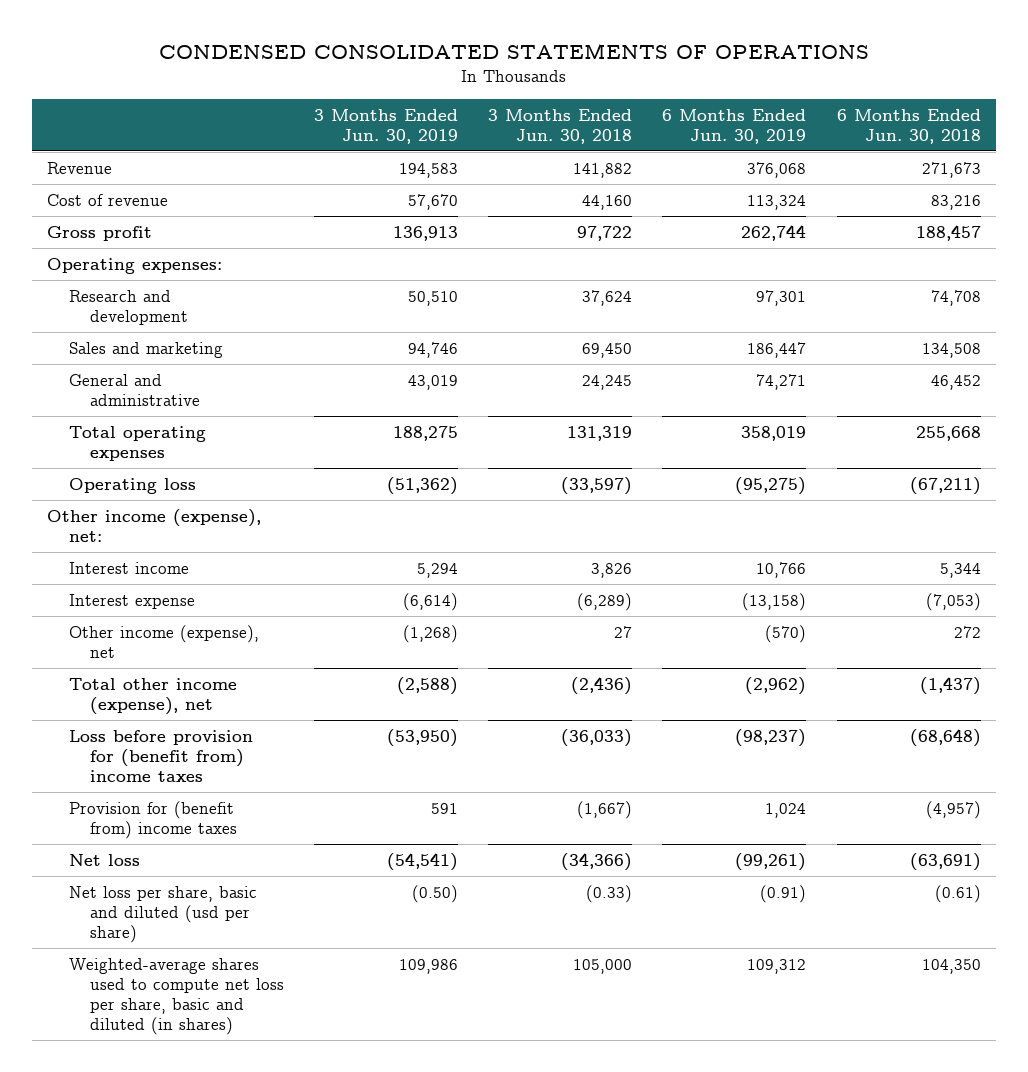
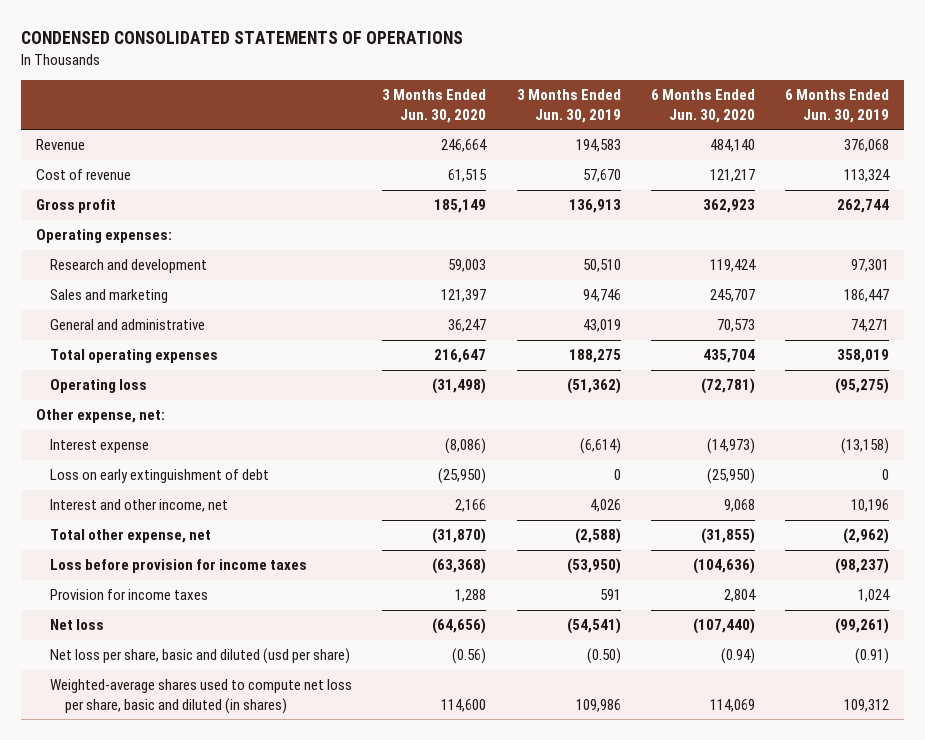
[488,108,633,145] 3 Months Ended Jun. 30, 2018 -> none
[836,108,981,145] 6 Months Ended Jun. 30, 2018 -> none
none -> [382,89,487,123] 3 Months Ended Jun. 30, 2020
none -> [650,89,755,123] 6 Months Ended Jun. 30, 2020
[68,561,189,574] Interest income -> none
[47,508,262,542] Other income (expense), net: -> [35,409,165,424] Other expense, net:
none -> [50,469,270,484] Loss on early extinguishment of debt
[68,624,259,658] Other income (expense), net -> [50,499,229,513] Interest and other income, net
[403,624,459,643] (1,268) -> [589,499,621,513] 4,026
[765,624,807,643] (570) -> [851,499,890,513] 10,196
[68,677,237,715] Total other income (expense), net -> [50,529,212,544] Total other expense, net
[68,729,253,782] Loss before provision for (benefit from) income taxes -> [50,559,308,574] Loss before provision for income taxes
[68,800,238,839] Provision for (benefit from) income taxes -> [50,589,209,601] Provision for income taxes

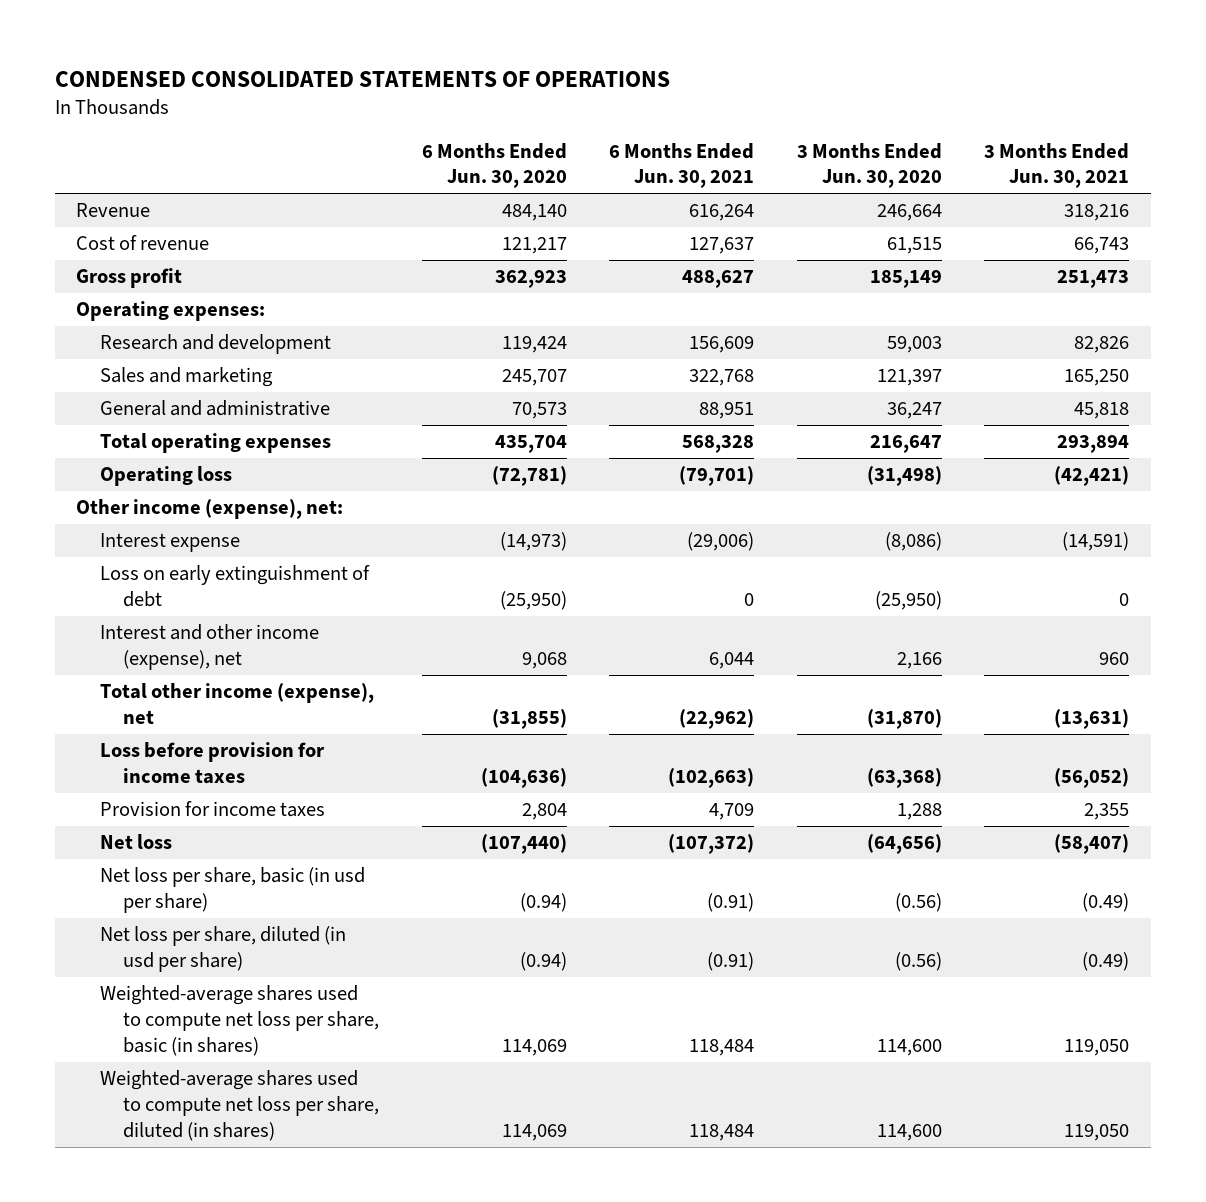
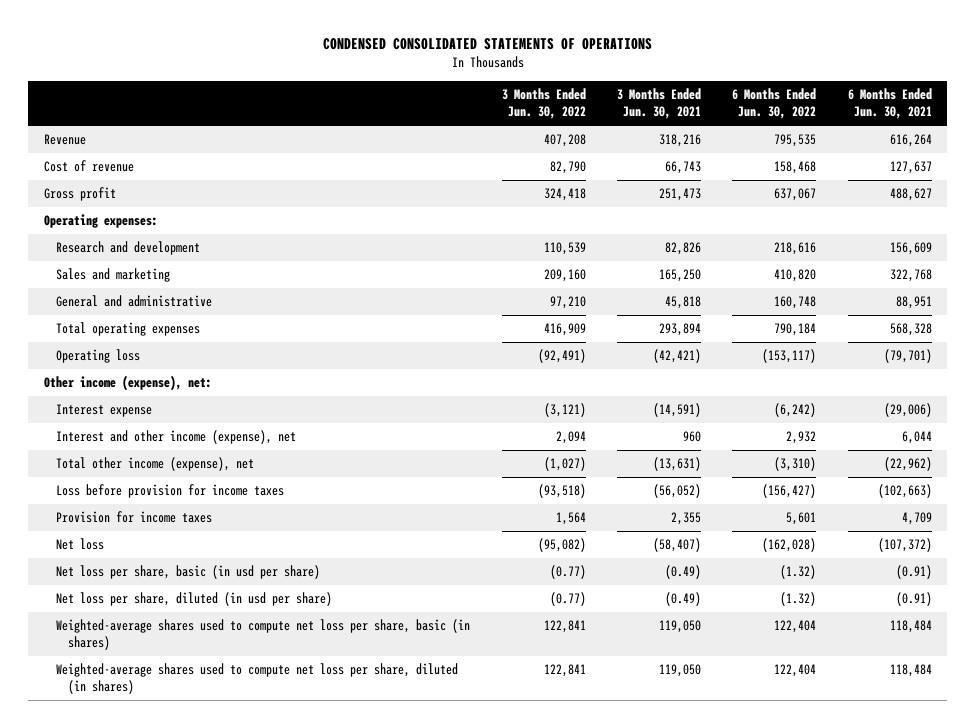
[421,142,567,189] 6 Months Ended Jun. 30, 2020 -> none
[796,142,942,189] 3 Months Ended Jun. 30, 2020 -> none
none -> [501,88,586,120] 3 Months Ended Jun. 30, 2022
none -> [732,88,817,120] 6 Months Ended Jun. 30, 2022
[99,565,370,608] Loss on early extinguishment of debt -> none

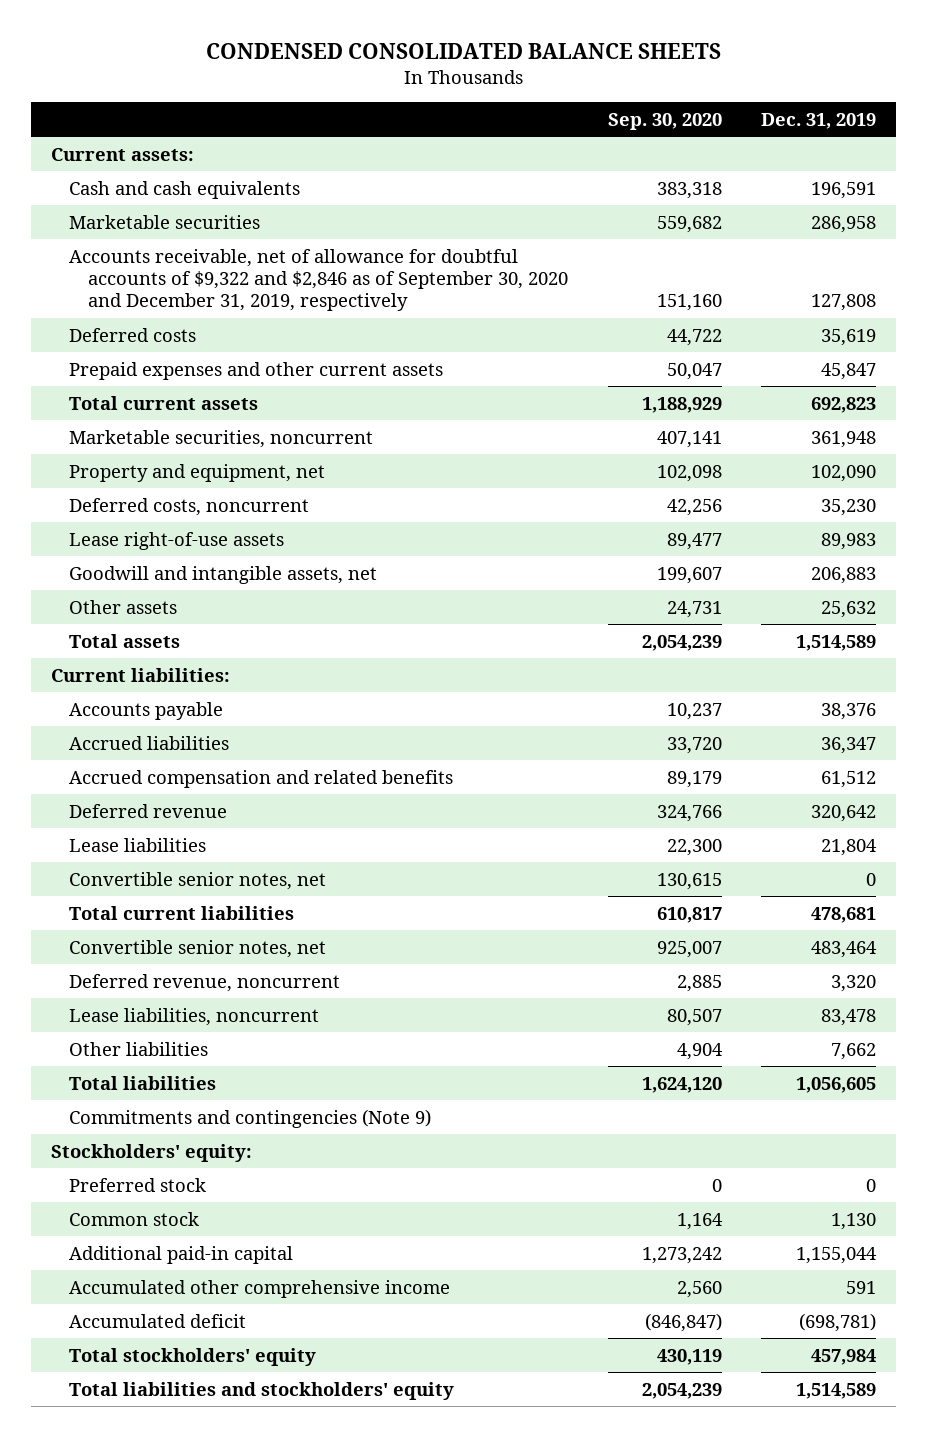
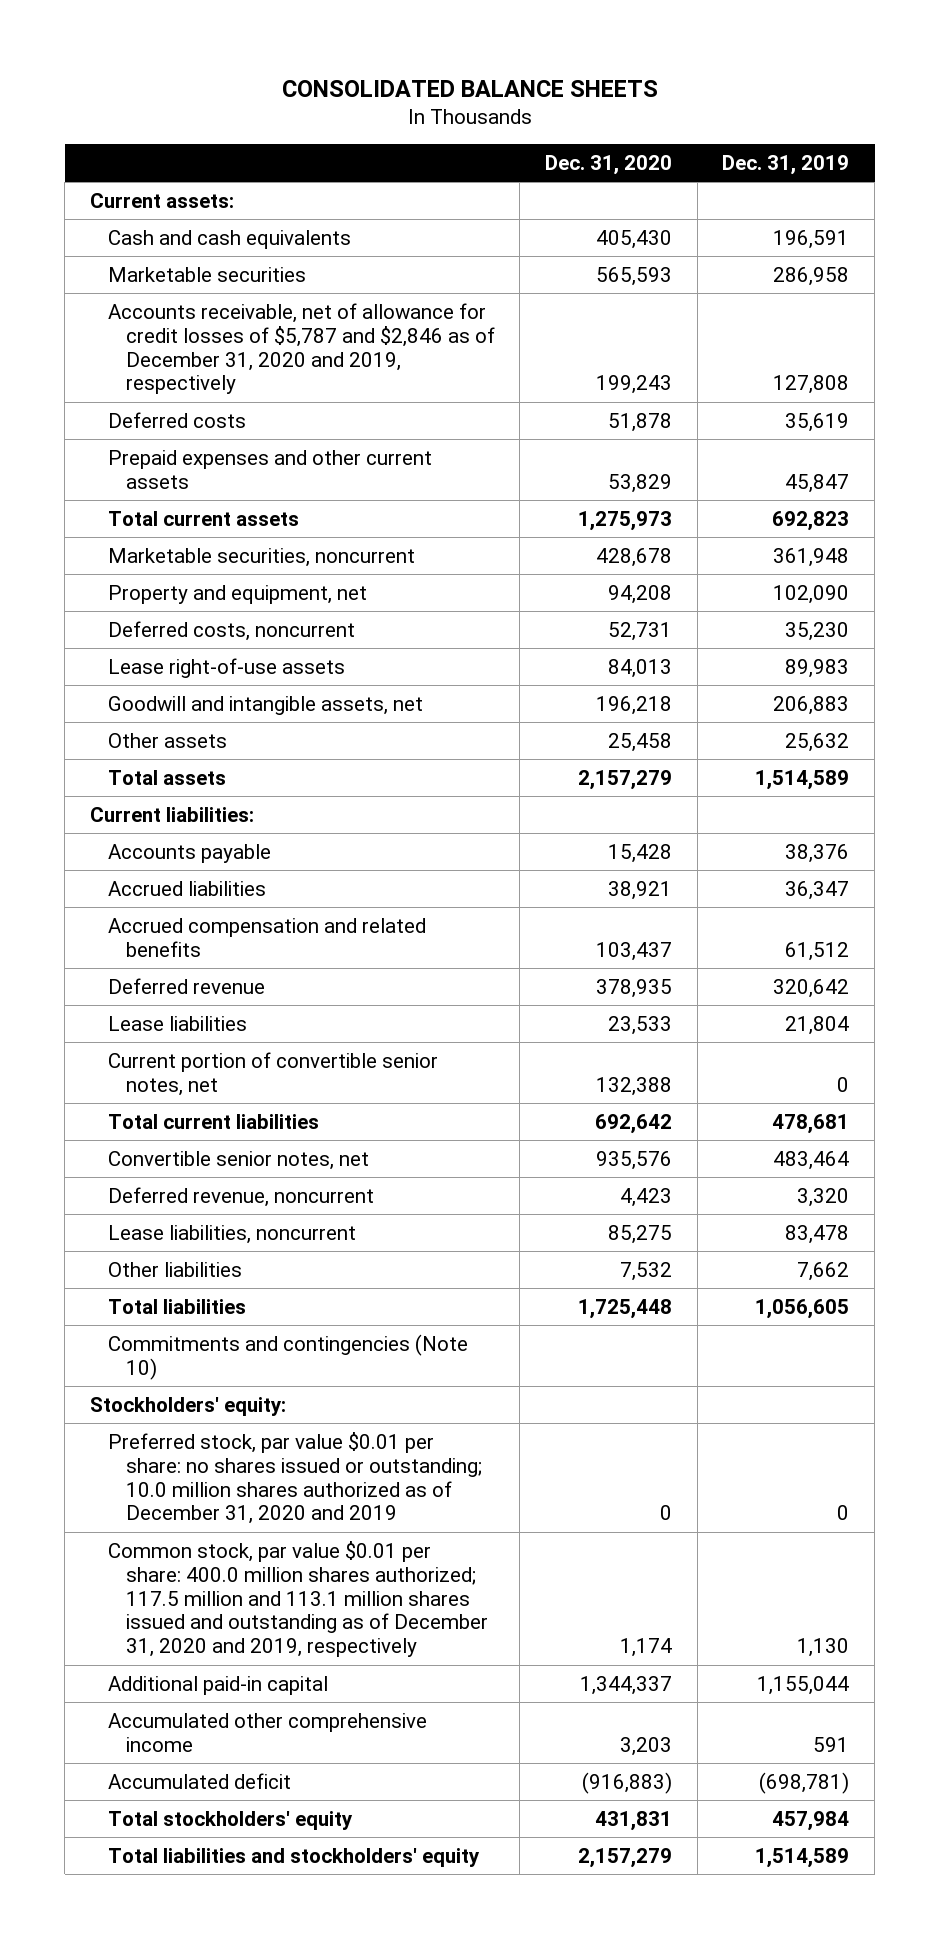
[205,43,721,60] CONDENSED CONSOLIDATED BALANCE SHEETS -> [281,79,658,97] CONSOLIDATED BALANCE SHEETS
[607,112,722,130] Sep. 30, 2020 -> none
none -> [545,155,673,176] Dec. 31, 2020
[69,248,568,312] Accounts receivable, net of allowance for doubtful accounts of $9,322 and $2,846 as of September 30, 2020 and December 31, 2019, respectively -> [107,302,495,395] Accounts receivable, net of allowance for credit losses of $5,787 and $2,846 as of December 31, 2020 and 2019, respectively
[69,871,327,890] Convertible senior notes, net -> [107,1051,438,1096] Current portion of convertible senior notes, net
[69,1108,432,1128] Commitments and contingencies (Note 9) -> [107,1333,468,1380] Commitments and contingencies (Note 10)
[69,1177,207,1192] Preferred stock -> [107,1431,482,1525] Preferred stock, par value $0.01 per share: no shares issued or outstanding; 10.0 million shares authorized as of December 31, 2020 and 2019
[69,1211,200,1226] Common stock -> [107,1540,488,1658] Common stock, par value $0.01 per share: 400.0 million shares authorized; 117.5 million and 113.1 million shares issued and outstanding as of December 31, 2020 and 2019, respectively

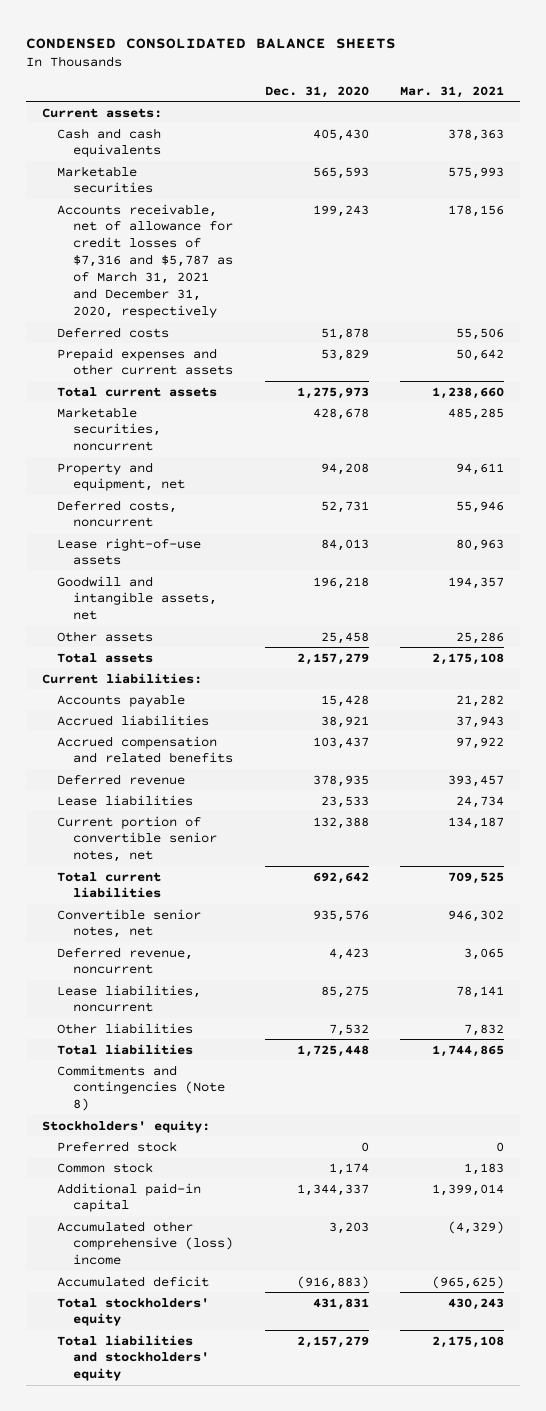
[281,79,658,97] CONSOLIDATED BALANCE SHEETS -> [25,37,396,49] CONDENSED CONSOLIDATED BALANCE SHEETS
[722,155,850,176] Dec. 31, 2019 -> none
none -> [400,85,505,98] Mar. 31, 2021
[107,302,495,395] Accounts receivable, net of allowance for credit losses of $5,787 and $2,846 as of December 31, 2020 and 2019, respectively -> [57,203,234,319] Accounts receivable, net of allowance for credit losses of $7,316 and $5,787 as of March 31, 2021 and December 31, 2020, respectively
[107,1333,468,1380] Commitments and contingencies (Note 10) -> [57,1064,226,1112] Commitments and contingencies (Note 8)
[107,1431,482,1525] Preferred stock, par value $0.01 per share: no shares issued or outstanding; 10.0 million shares authorized as of December 31, 2020 and 2019 -> [57,1140,178,1152] Preferred stock
[107,1540,488,1658] Common stock, par value $0.01 per share: 400.0 million shares authorized; 117.5 million and 113.1 million shares issued and outstanding as of December 31, 2020 and 2019, respectively -> [57,1161,154,1173] Common stock
[107,1712,427,1752] Accumulated other comprehensive income -> [57,1220,234,1266] Accumulated other comprehensive (loss) income

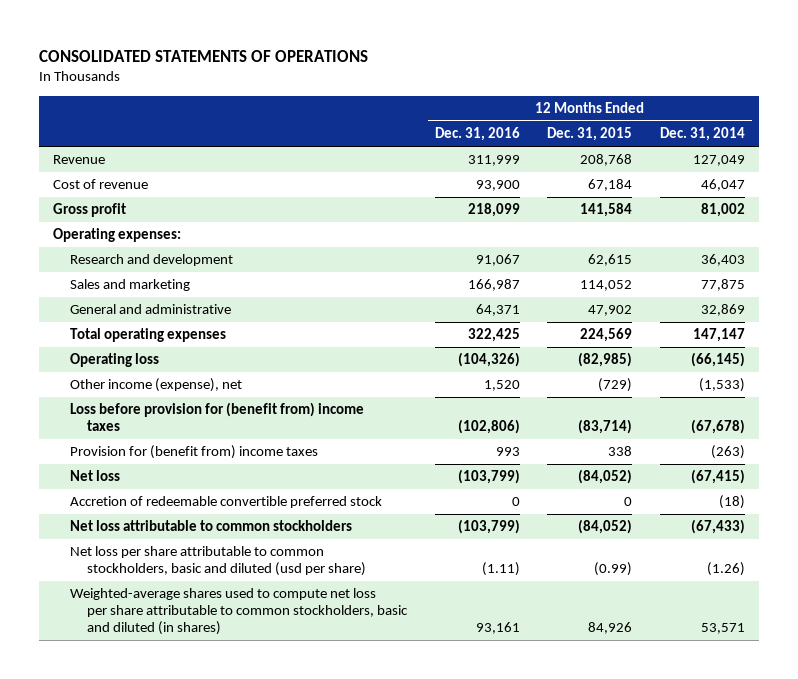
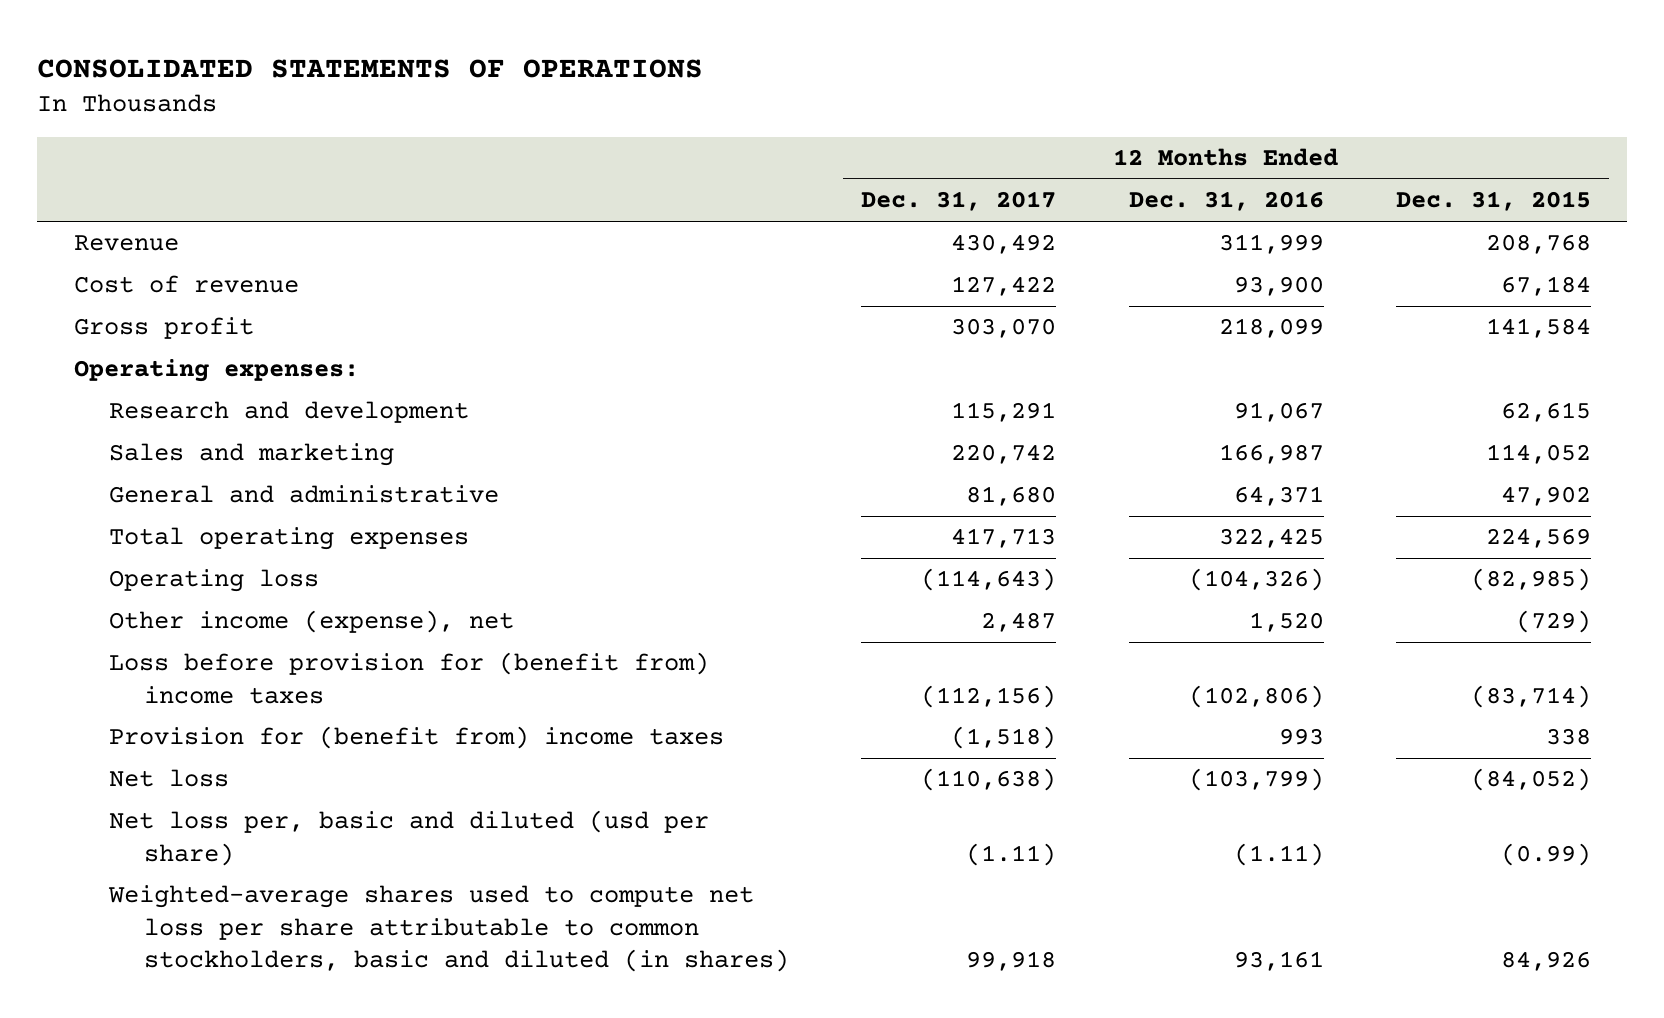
[659,127,745,142] Dec. 31, 2014 -> none
none -> [861,191,1057,212] Dec. 31, 2017
[70,496,383,509] Accretion of redeemable convertible preferred stock -> none
[70,520,353,532] Net loss attributable to common stockholders -> none
[70,546,367,577] Net loss per share attributable to common stockholders, basic and diluted (usd per share) -> [108,810,709,866] Net loss per, basic and diluted (usd per share)

